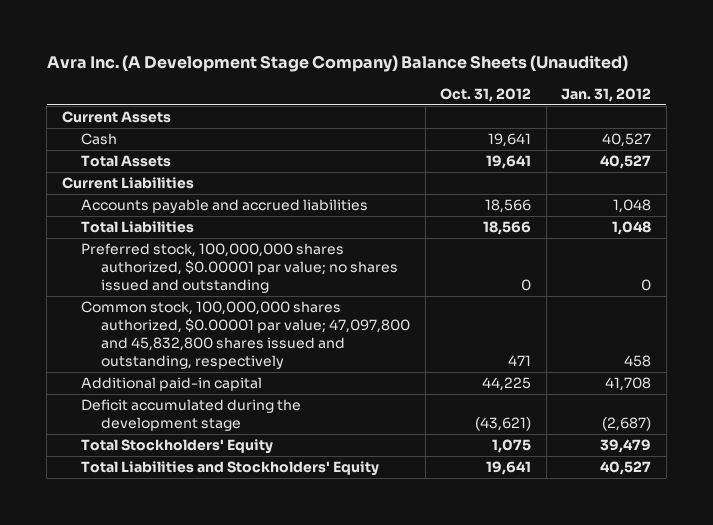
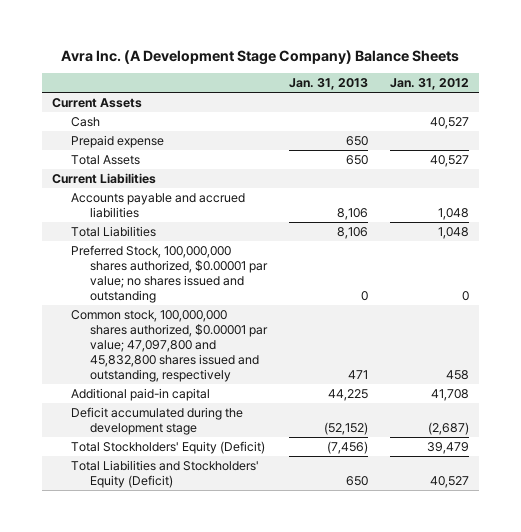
[46,55,628,73] Avra Inc. (A Development Stage Company) Balance Sheets (Unaudited) -> [61,49,460,65] Avra Inc. (A Development Stage Company) Balance Sheets
[440,87,532,102] Oct. 31, 2012 -> none
none -> [288,78,368,91] Jan. 31, 2013
none -> [71,134,165,148] Prepaid expense
[81,243,399,293] Preferred stock, 100,000,000 shares authorized, $0.00001 par value; no shares issued and outstanding -> [71,244,269,303] Preferred Stock, 100,000,000 shares authorized, $0.00001 par value; no shares issued and outstanding
[81,439,274,455] Total Stockholders' Equity -> [71,440,266,454] Total Stockholders' Equity (Deficit)
[81,461,380,477] Total Liabilities and Stockholders' Equity -> [71,459,260,488] Total Liabilities and Stockholders' Equity (Deficit)

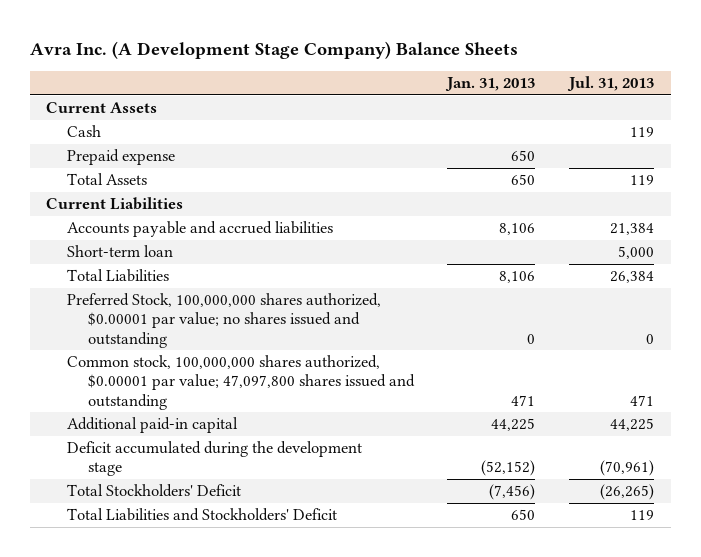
[389,78,469,91] Jan. 31, 2012 -> none
none -> [567,76,655,92] Jul. 31, 2013
none -> [67,245,174,258] Short-term loan
[71,309,269,382] Common stock, 100,000,000 shares authorized, $0.00001 par value; 47,097,800 and 45,832,800 shares issued and outstanding, respectively -> [67,355,415,410] Common stock, 100,000,000 shares authorized, $0.00001 par value; 47,097,800 shares issued and outstanding
[71,440,266,454] Total Stockholders' Equity (Deficit) -> [67,484,242,498] Total Stockholders' Deficit
[71,459,260,488] Total Liabilities and Stockholders' Equity (Deficit) -> [67,508,338,522] Total Liabilities and Stockholders' Deficit

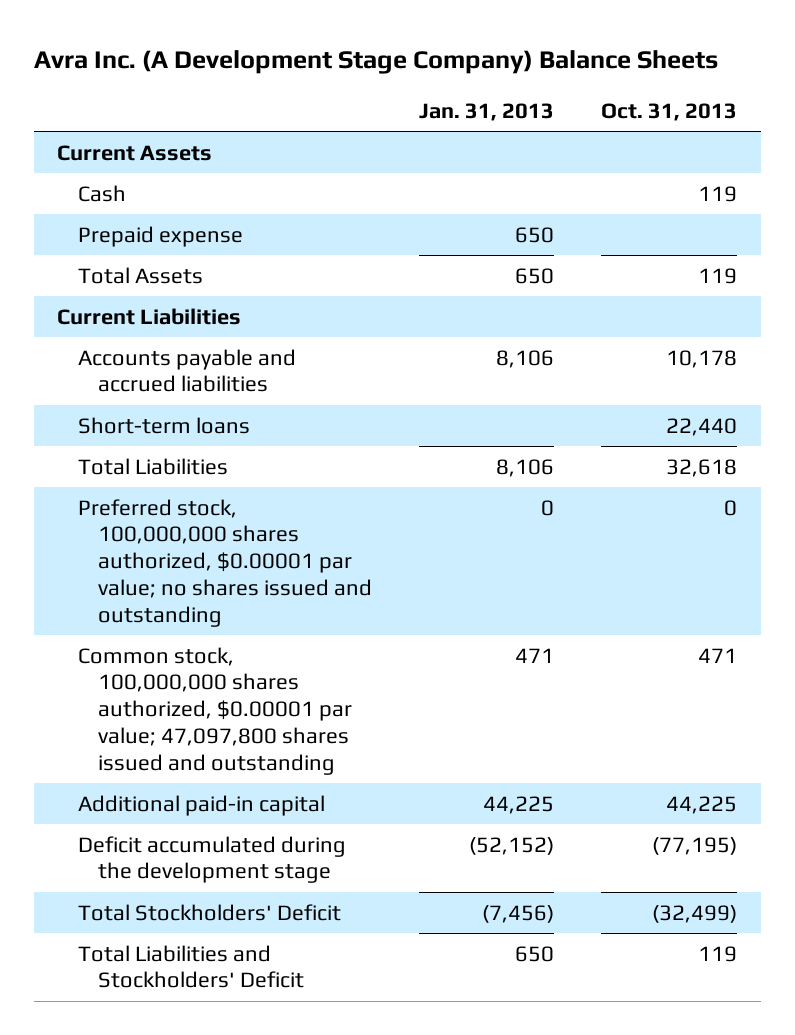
[567,76,655,92] Jul. 31, 2013 -> none
none -> [601,102,738,121] Oct. 31, 2013
[67,245,174,258] Short-term loan -> [77,416,250,434] Short-term loans
[67,293,382,348] Preferred Stock, 100,000,000 shares authorized, $0.00001 par value; no shares issued and outstanding -> [77,498,373,627] Preferred stock, 100,000,000 shares authorized, $0.00001 par value; no shares issued and outstanding

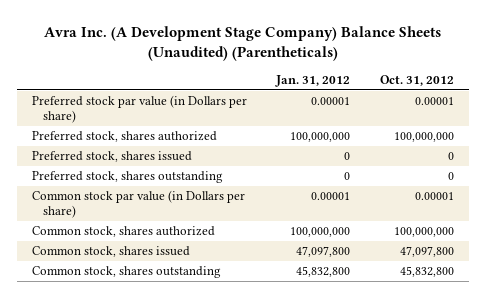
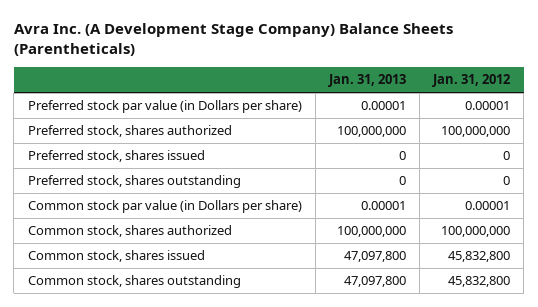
[43,26,441,62] Avra Inc. (A Development Stage Company) Balance Sheets (Unaudited) (Parentheticals) -> [13,22,453,56] Avra Inc. (A Development Stage Company) Balance Sheets (Parentheticals)
[379,74,454,86] Oct. 31, 2012 -> none
none -> [327,74,406,88] Jan. 31, 2013
[296,246,351,258] 47,097,800 -> [448,251,511,263] 45,832,800

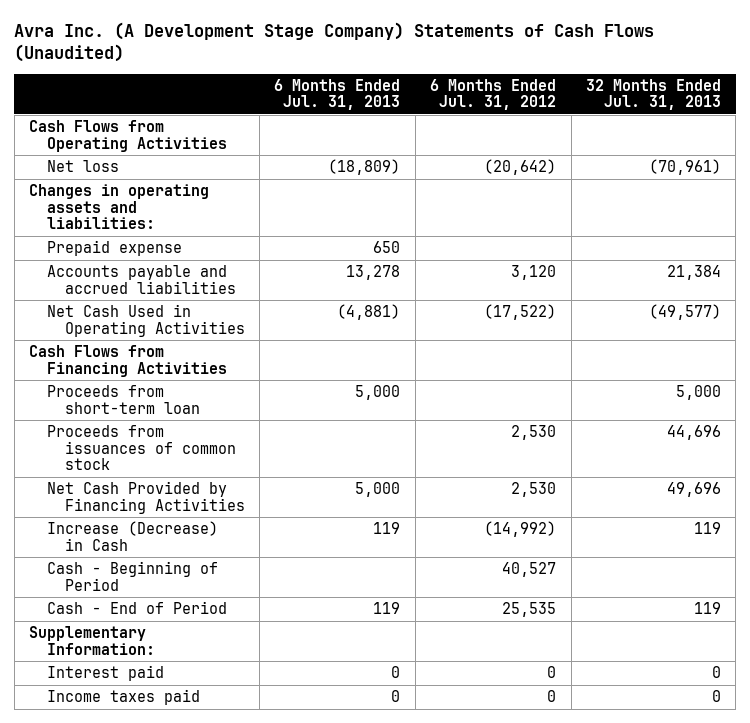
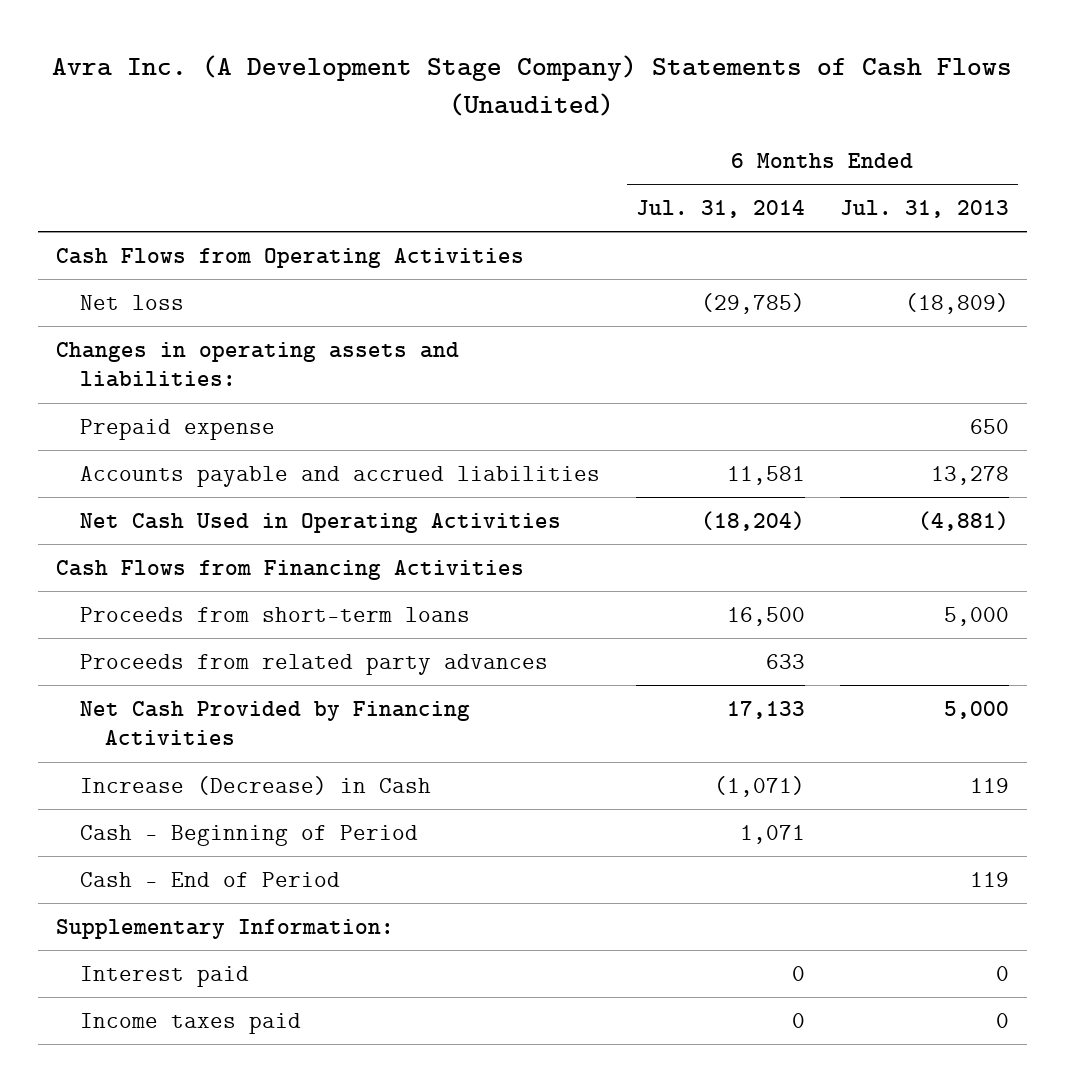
[430,78,557,111] 6 Months Ended Jul. 31, 2012 -> none
[585,78,721,111] 32 Months Ended Jul. 31, 2013 -> none
none -> [635,199,805,218] Jul. 31, 2014
[46,385,200,414] Proceeds from short-term loan -> [80,606,471,622] Proceeds from short-term loans
[46,425,236,471] Proceeds from issuances of common stock -> [80,653,549,675] Proceeds from related party advances

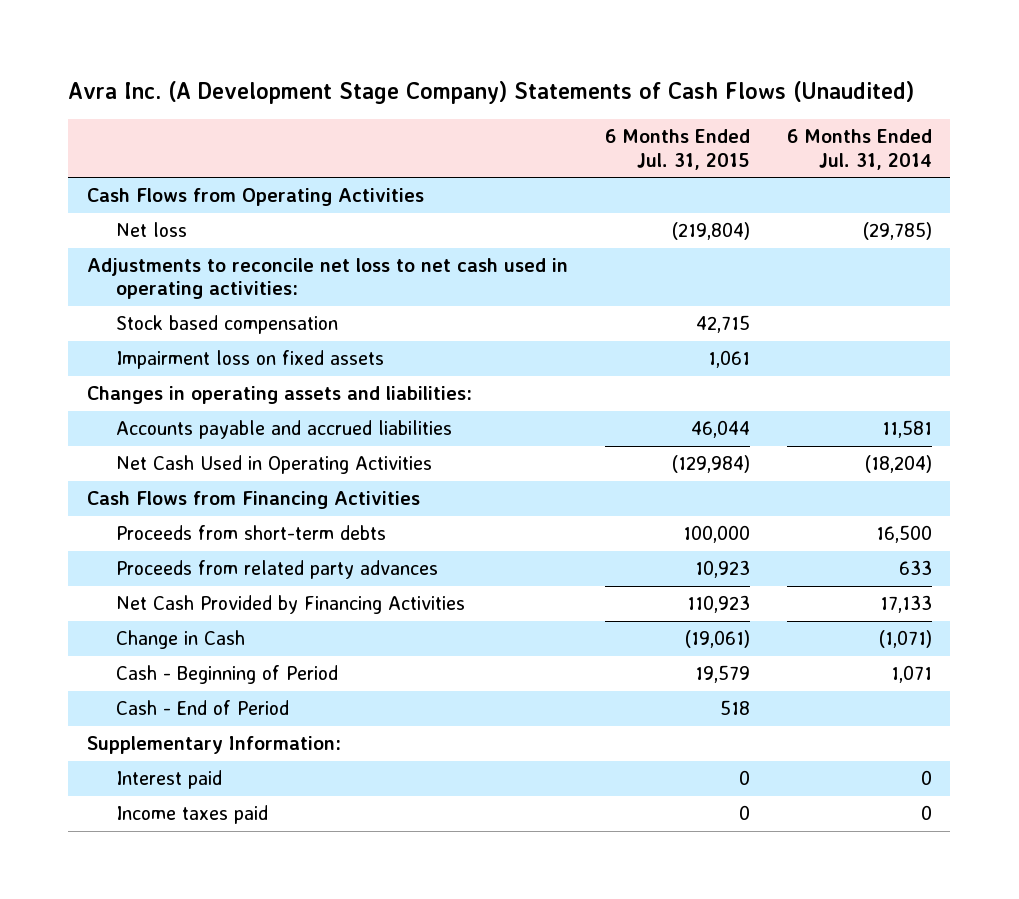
[840,199,1010,218] Jul. 31, 2013 -> none
none -> [604,129,750,170] 6 Months Ended Jul. 31, 2015
none -> [86,258,568,300] Adjustments to reconcile net loss to net cash used in operating activities:
none -> [116,315,339,335] Stock based compensation
none -> [116,350,385,370] Impairment loss on fixed assets
[80,418,276,440] Prepaid expense -> none
[80,606,471,622] Proceeds from short-term loans -> [116,525,387,541] Proceeds from short-term debts
[80,775,432,795] Increase (Decrease) in Cash -> [116,630,246,650] Change in Cash

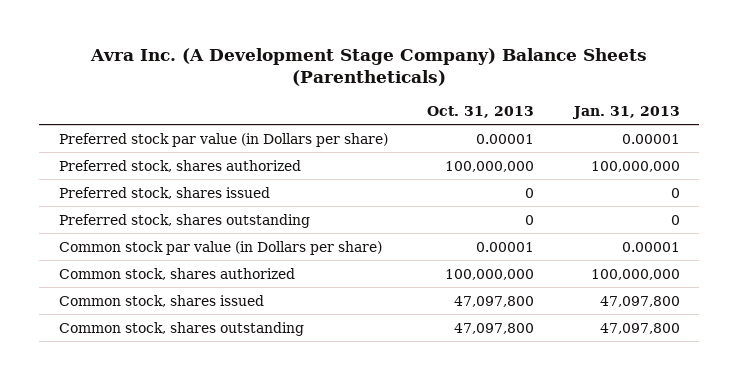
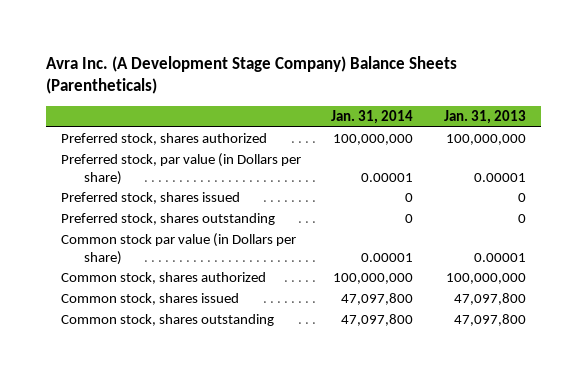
[427,106,535,119] Oct. 31, 2013 -> none
none -> [331,110,414,125] Jan. 31, 2014
[58,132,388,147] Preferred stock par value (in Dollars per share) -> none
none -> [61,153,302,185] Preferred stock, par value (in Dollars per share)

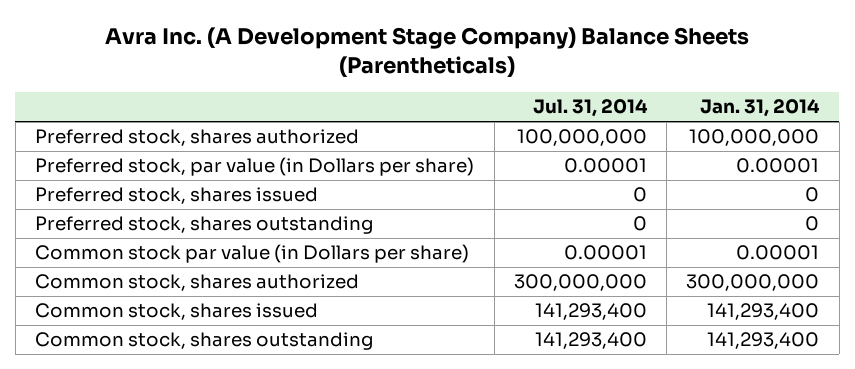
[443,110,526,125] Jan. 31, 2013 -> none
none -> [532,99,648,118] Jul. 31, 2014
[333,273,414,285] 100,000,000 -> [686,274,820,292] 300,000,000
[341,293,414,306] 47,097,800 -> [707,303,820,321] 141,293,400
[341,314,414,327] 47,097,800 -> [707,332,820,350] 141,293,400

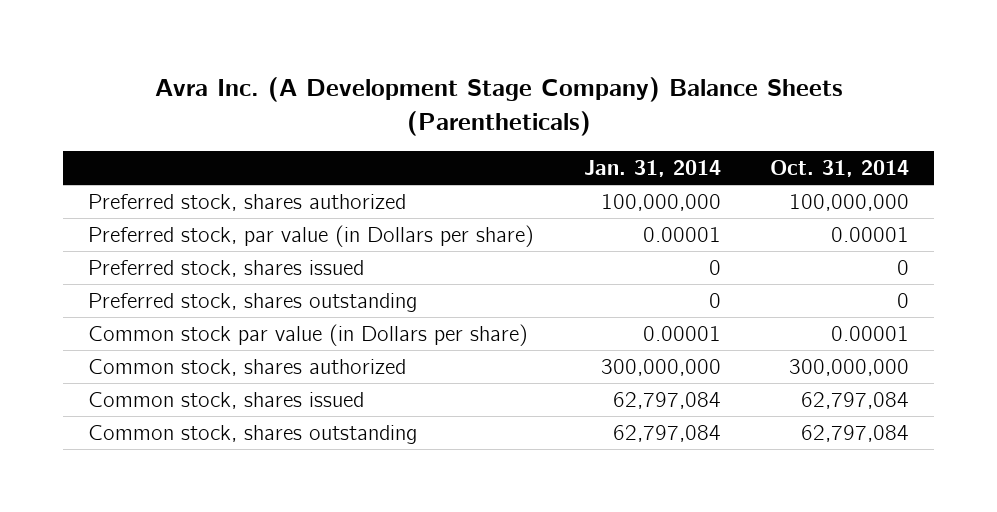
[532,99,648,118] Jul. 31, 2014 -> none
none -> [770,159,910,177] Oct. 31, 2014
[707,303,820,321] 141,293,400 -> [612,391,721,409] 62,797,084
[707,332,820,350] 141,293,400 -> [612,424,721,442] 62,797,084

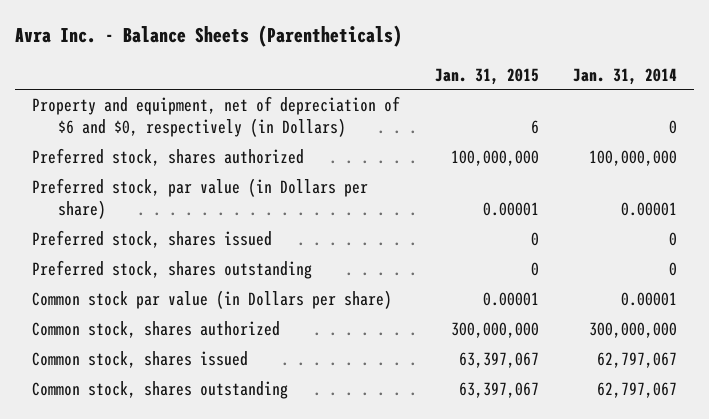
[154,77,843,136] Avra Inc. (A Development Stage Company) Balance Sheets (Parentheticals) -> [15,25,403,48] Avra Inc. - Balance Sheets (Parentheticals)
[770,159,910,177] Oct. 31, 2014 -> none
none -> [434,67,539,85] Jan. 31, 2015
none -> [32,95,401,138] Property and equipment, net of depreciation of $6 and $0, respectively (in Dollars)
[612,391,721,409] 62,797,084 -> [596,351,677,368] 62,797,067
[612,424,721,442] 62,797,084 -> [596,381,677,398] 62,797,067

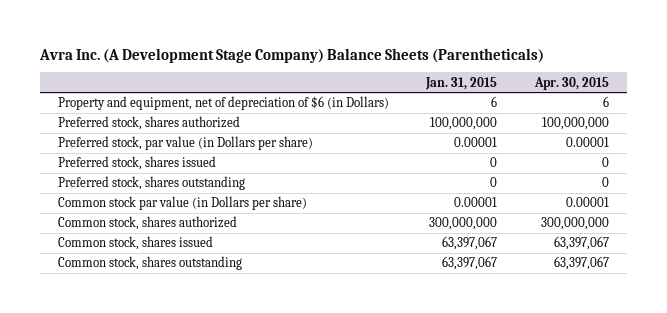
[15,25,403,48] Avra Inc. - Balance Sheets (Parentheticals) -> [38,47,544,63] Avra Inc. (A Development Stage Company) Balance Sheets (Parentheticals)
[572,67,677,85] Jan. 31, 2014 -> none
none -> [533,76,609,90] Apr. 30, 2015
[32,95,401,138] Property and equipment, net of depreciation of $6 and $0, respectively (in Dollars) -> [58,96,390,111] Property and equipment, net of depreciation of $6 (in Dollars)

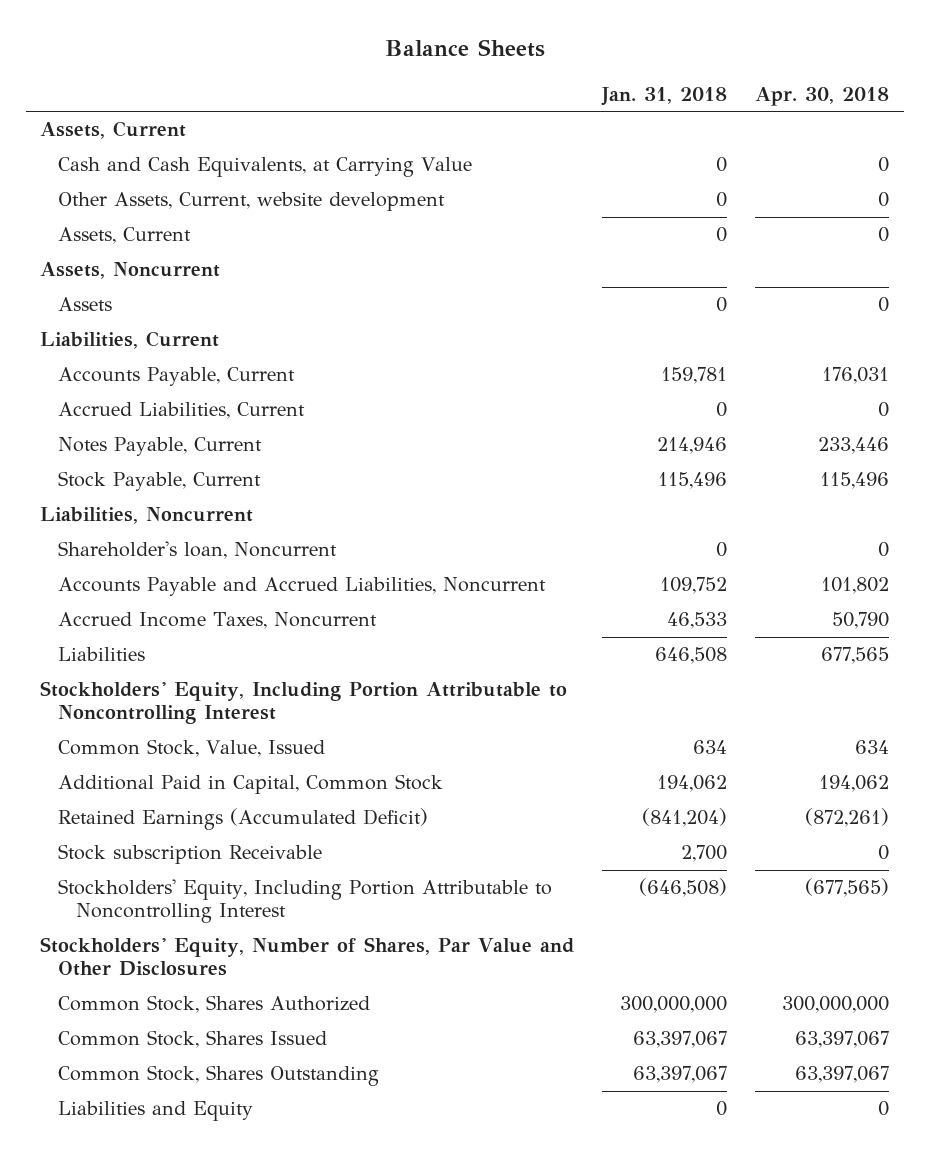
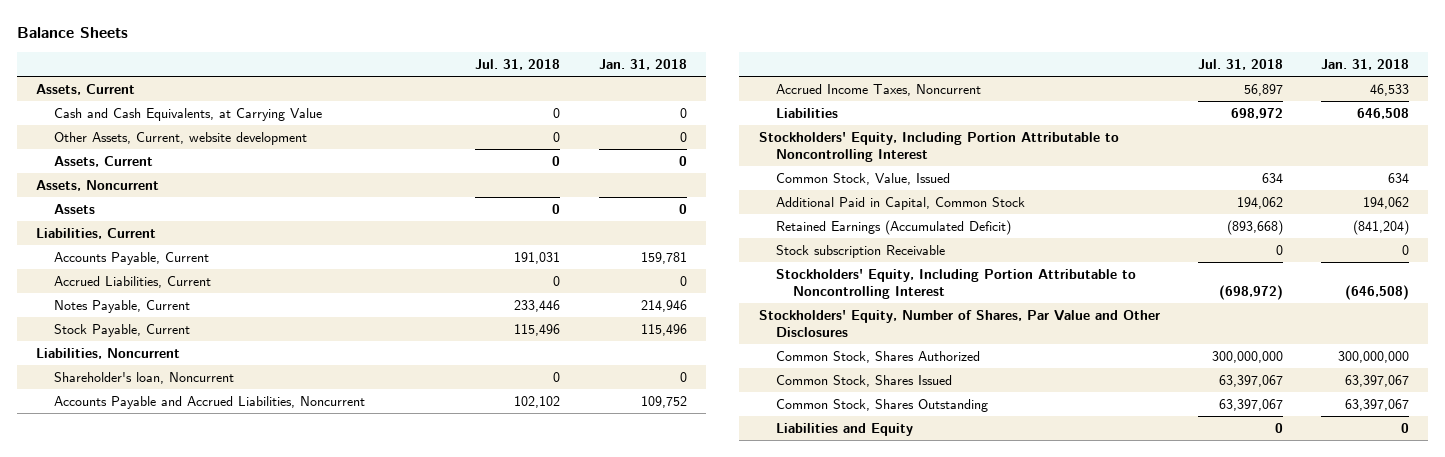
[755,86,890,106] Apr. 30, 2018 -> none
none -> [475,58,561,70] Jul. 31, 2018
[681,845,728,863] 2,700 -> [1401,244,1409,255] 0

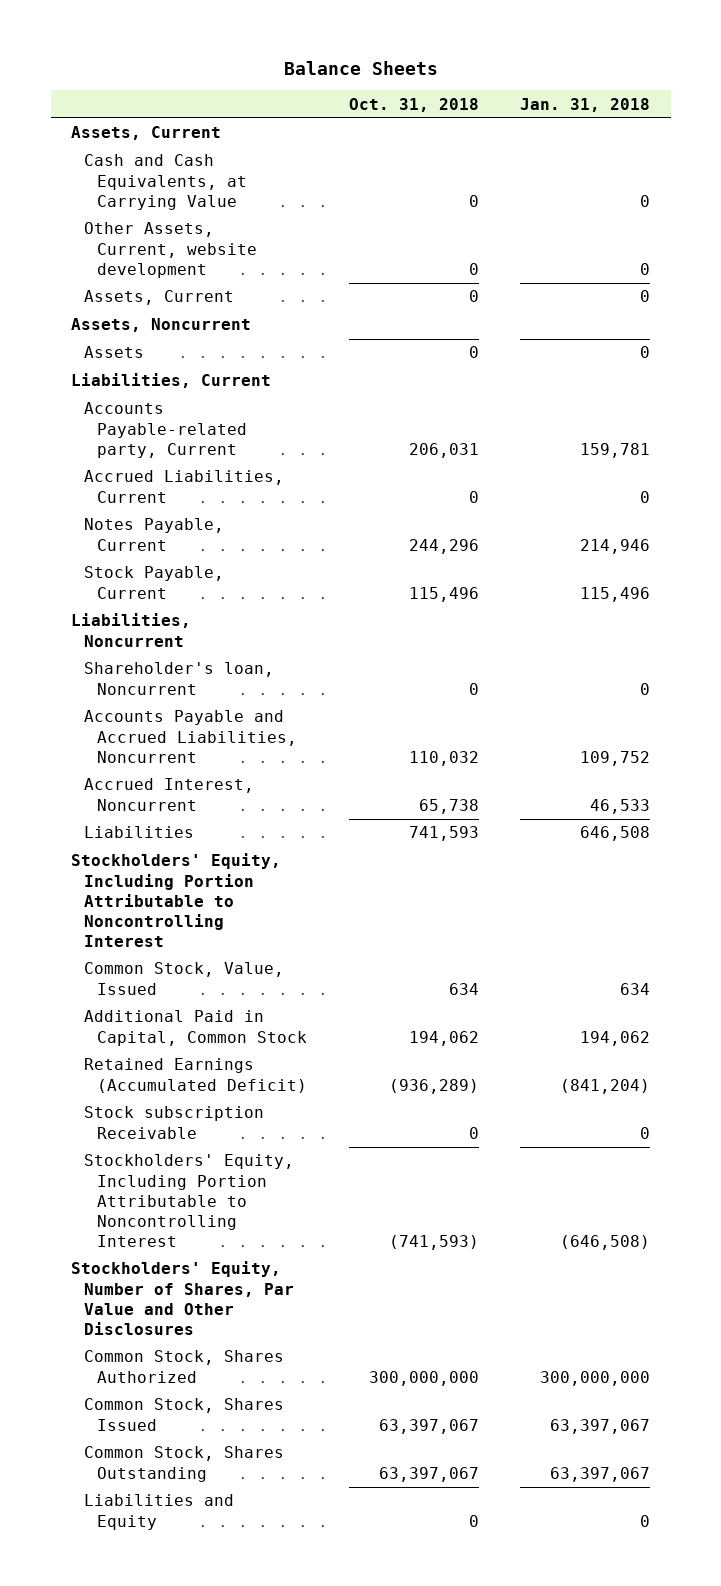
[475,58,561,70] Jul. 31, 2018 -> none
none -> [348,97,479,112] Oct. 31, 2018
[53,251,209,265] Accounts Payable, Current -> [84,402,248,458] Accounts Payable-related party, Current
[775,83,981,96] Accrued Income Taxes, Noncurrent -> [84,778,255,811] Accrued Interest, Noncurrent

